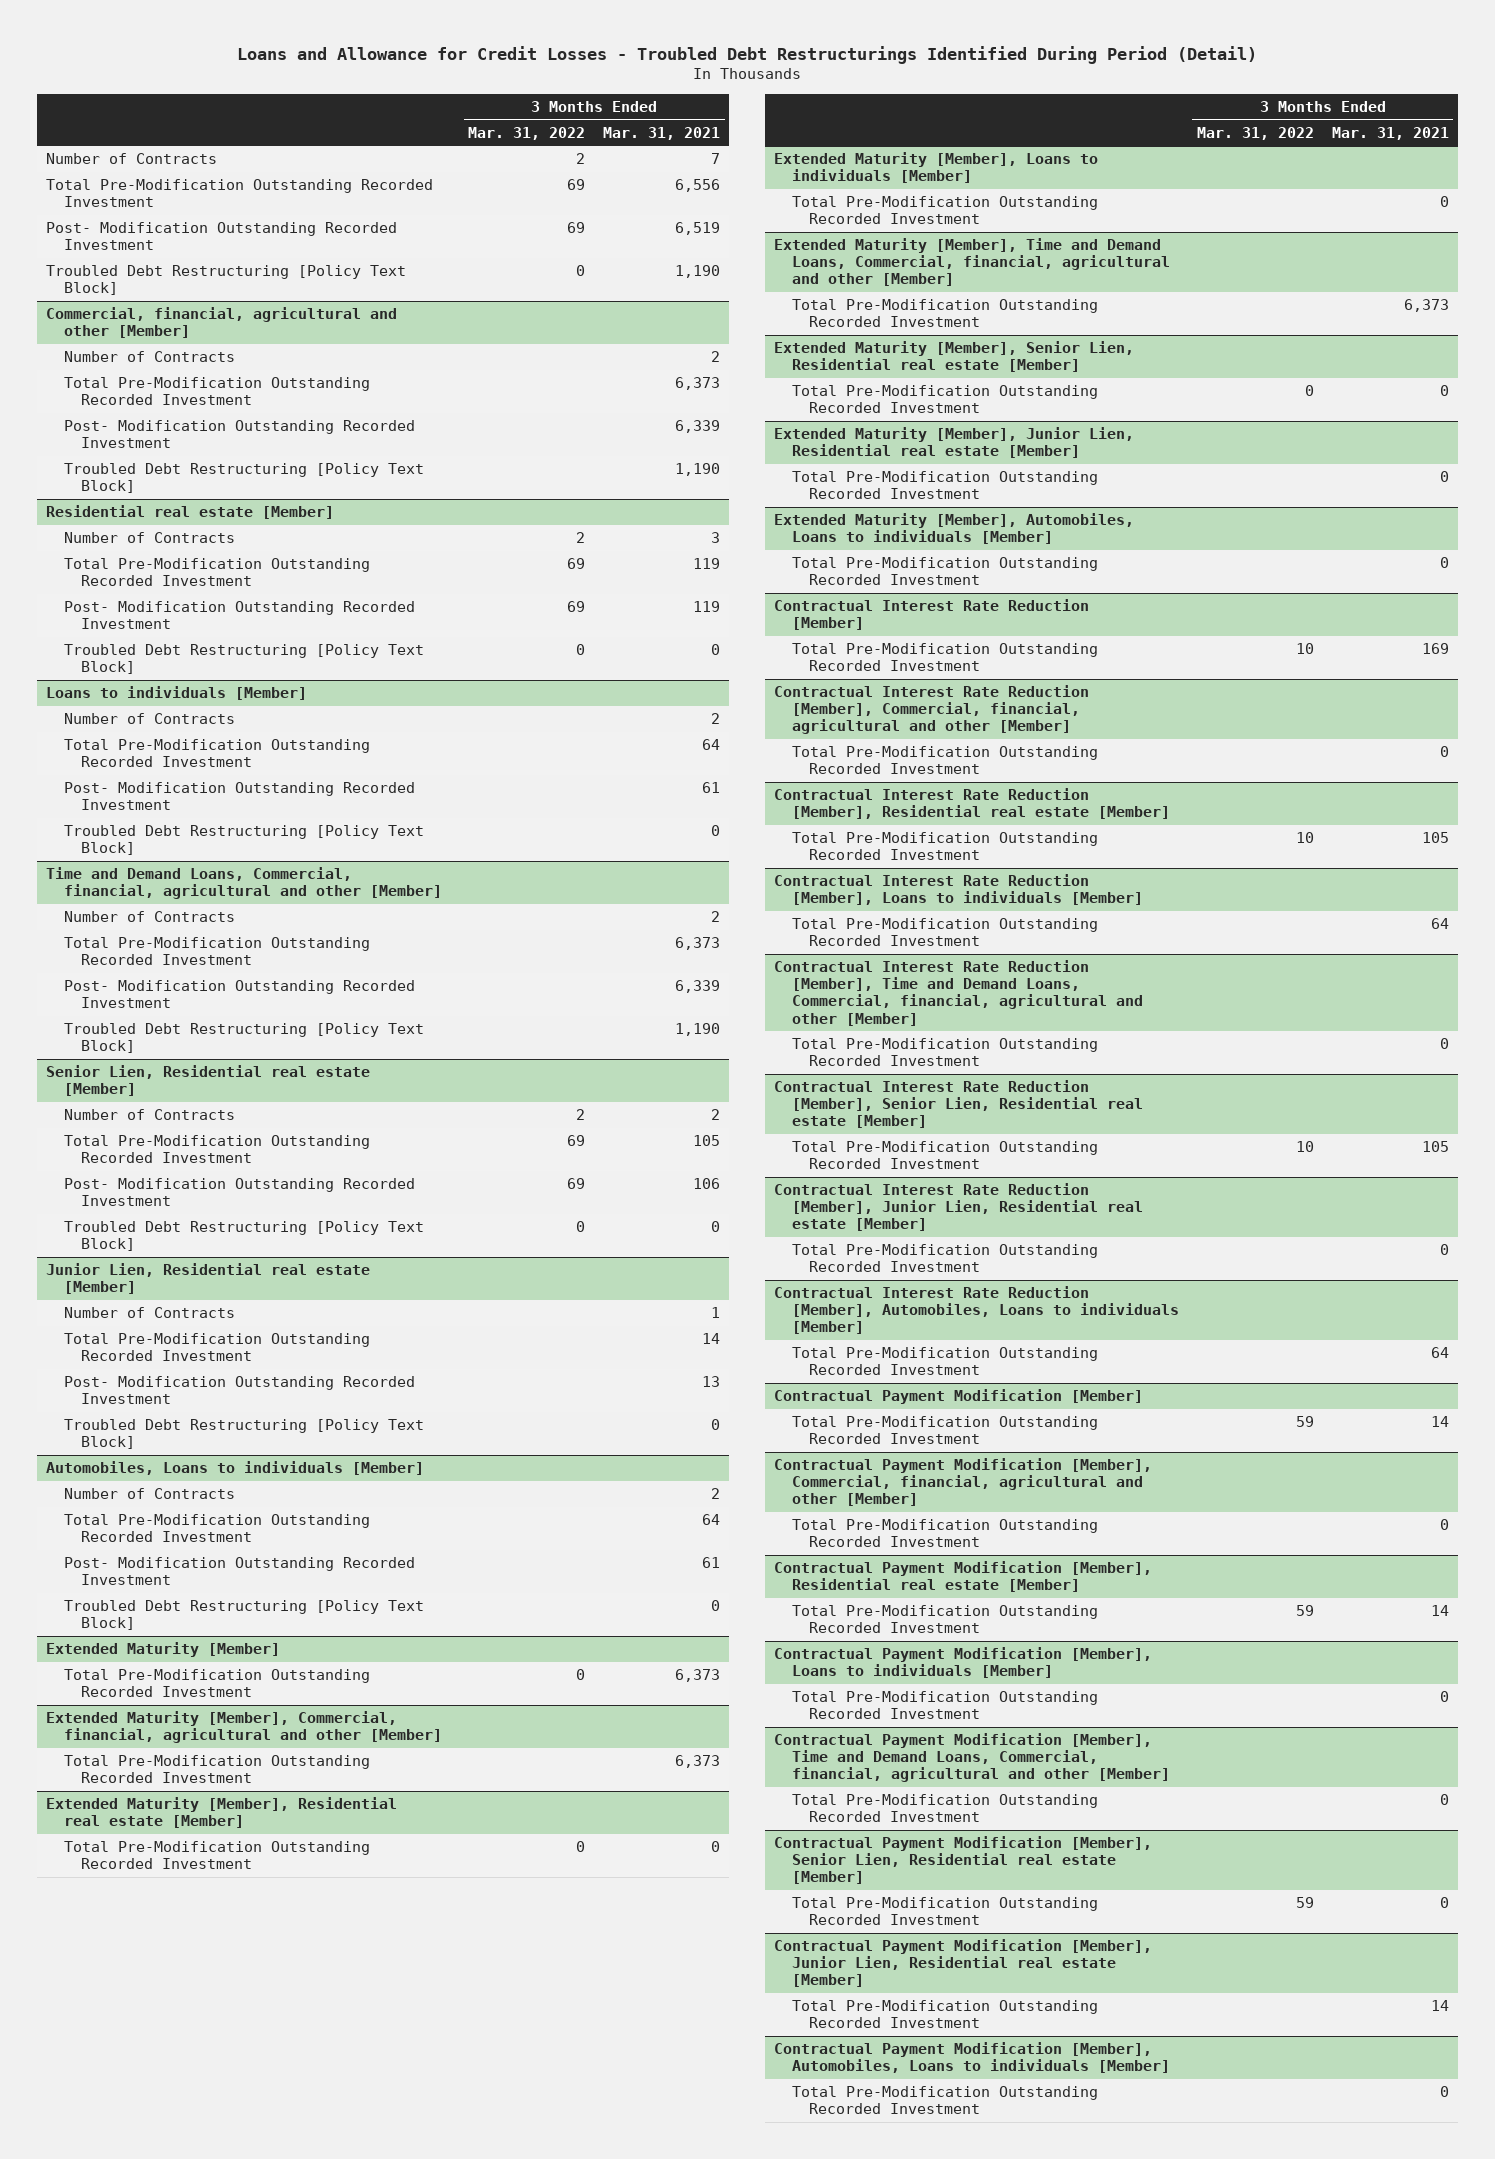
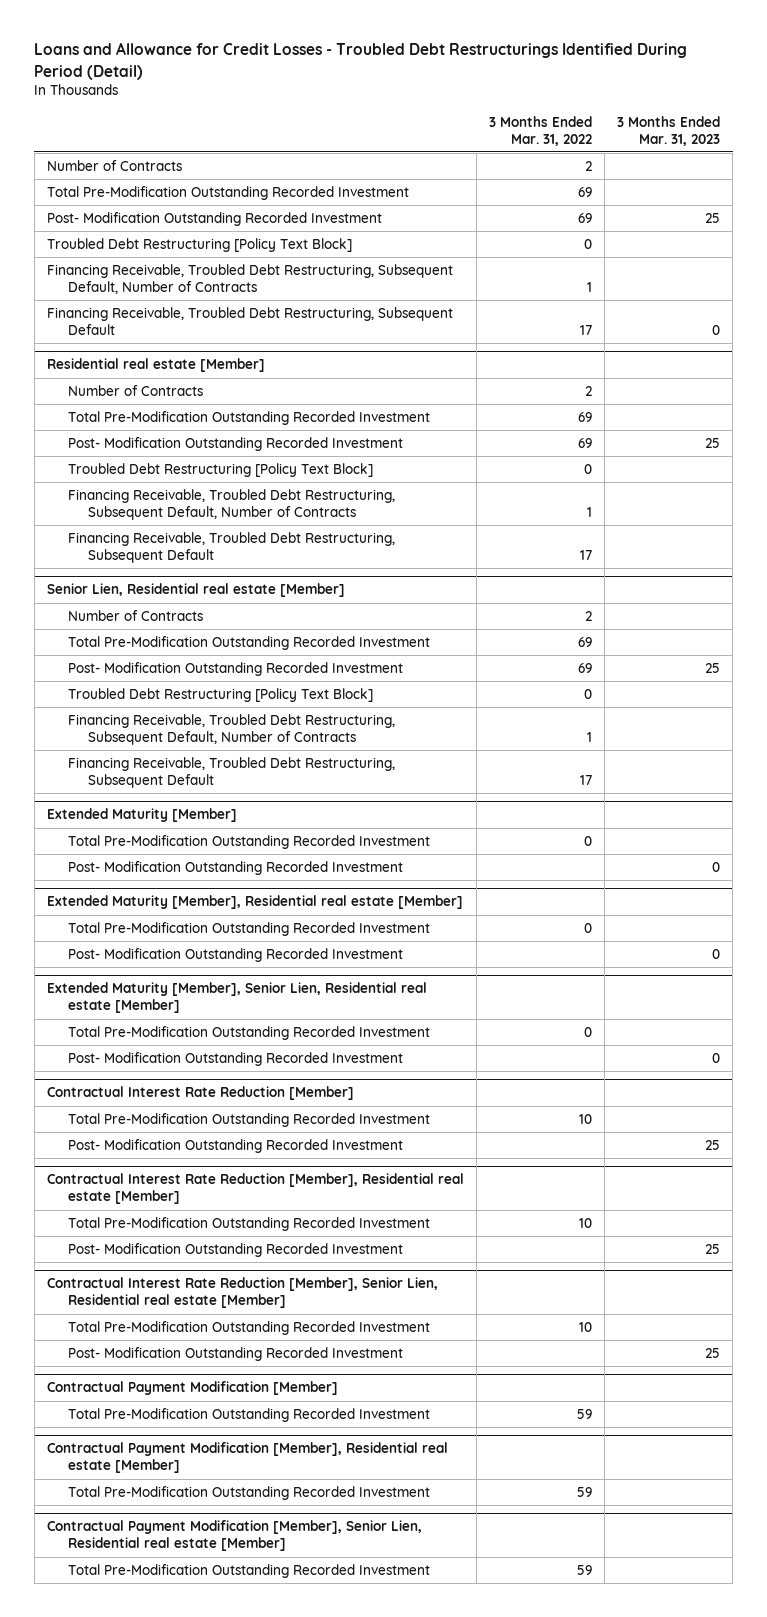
[603,126,721,140] Mar. 31, 2021 -> none
none -> [617,115,721,146] 3 Months Ended Mar. 31, 2023
[46,307,398,339] Commercial, financial, agricultural and other [Member] -> none
[63,351,235,363] Number of Contracts -> none
[63,377,370,406] Total Pre-Modification Outstanding Recorded Investment -> none
[63,420,415,449] Post- Modification Outstanding Recorded Investment -> none
[63,463,424,494] Troubled Debt Restructuring [Policy Text Block] -> none
none -> [46,264,453,294] Financing Receivable, Troubled Debt Restructuring, Subsequent Default, Number of Contracts
none -> [46,307,453,335] Financing Receivable, Troubled Debt Restructuring, Subsequent Default
[46,686,308,701] Loans to individuals [Member] -> none
[63,713,235,725] Number of Contracts -> none
[63,739,370,768] Total Pre-Modification Outstanding Recorded Investment -> none
[63,782,415,811] Post- Modification Outstanding Recorded Investment -> none
[63,825,424,856] Troubled Debt Restructuring [Policy Text Block] -> none
[46,867,442,900] Time and Demand Loans, Commercial, financial, agricultural and other [Member] -> none
[63,911,235,923] Number of Contracts -> none
[63,937,370,966] Total Pre-Modification Outstanding Recorded Investment -> none
[63,980,415,1009] Post- Modification Outstanding Recorded Investment -> none
[63,1023,424,1054] Troubled Debt Restructuring [Policy Text Block] -> none
none -> [67,489,395,520] Financing Receivable, Troubled Debt Restructuring, Subsequent Default, Number of Contracts
none -> [67,532,395,563] Financing Receivable, Troubled Debt Restructuring, Subsequent Default
[46,1263,371,1295] Junior Lien, Residential real estate [Member] -> none
[63,1307,235,1319] Number of Contracts -> none
[63,1333,370,1362] Total Pre-Modification Outstanding Recorded Investment -> none
[63,1376,415,1405] Post- Modification Outstanding Recorded Investment -> none
[63,1419,424,1450] Troubled Debt Restructuring [Policy Text Block] -> none
[46,1461,425,1476] Automobiles, Loans to individuals [Member] -> none
[63,1488,235,1500] Number of Contracts -> none
[63,1514,370,1543] Total Pre-Modification Outstanding Recorded Investment -> none
[63,1557,415,1586] Post- Modification Outstanding Recorded Investment -> none
[63,1600,424,1631] Troubled Debt Restructuring [Policy Text Block] -> none
none -> [67,714,395,745] Financing Receivable, Troubled Debt Restructuring, Subsequent Default, Number of Contracts
none -> [67,757,395,788] Financing Receivable, Troubled Debt Restructuring, Subsequent Default
[46,1711,442,1744] Extended Maturity [Member], Commercial, financial, agricultural and other [Member] -> none
[63,1755,370,1784] Total Pre-Modification Outstanding Recorded Investment -> none
none -> [67,861,403,876] Post- Modification Outstanding Recorded Investment
[774,152,1099,184] Extended Maturity [Member], Loans to individuals [Member] -> none
[791,196,1098,225] Total Pre-Modification Outstanding Recorded Investment -> none
[774,238,1170,287] Extended Maturity [Member], Time and Demand Loans, Commercial, financial, agricultural and other [Member] -> none
[791,299,1098,328] Total Pre-Modification Outstanding Recorded Investment -> none
none -> [67,948,403,963] Post- Modification Outstanding Recorded Investment
[774,427,1135,459] Extended Maturity [Member], Junior Lien, Residential real estate [Member] -> none
[791,471,1098,500] Total Pre-Modification Outstanding Recorded Investment -> none
[774,513,1135,545] Extended Maturity [Member], Automobiles, Loans to individuals [Member] -> none
[791,557,1098,586] Total Pre-Modification Outstanding Recorded Investment -> none
none -> [67,1052,403,1067] Post- Modification Outstanding Recorded Investment
[774,685,1090,735] Contractual Interest Rate Reduction [Member], Commercial, financial, agricultural and other [Member] -> none
[791,746,1098,775] Total Pre-Modification Outstanding Recorded Investment -> none
none -> [67,1139,403,1154] Post- Modification Outstanding Recorded Investment
[774,874,1143,906] Contractual Interest Rate Reduction [Member], Loans to individuals [Member] -> none
[791,918,1098,947] Total Pre-Modification Outstanding Recorded Investment -> none
[774,960,1143,1026] Contractual Interest Rate Reduction [Member], Time and Demand Loans, Commercial, financial, agricultural and other [Member] -> none
[791,1038,1098,1067] Total Pre-Modification Outstanding Recorded Investment -> none
none -> [67,1243,403,1258] Post- Modification Outstanding Recorded Investment
[774,1183,1143,1232] Contractual Interest Rate Reduction [Member], Junior Lien, Residential real estate [Member] -> none
[791,1244,1098,1273] Total Pre-Modification Outstanding Recorded Investment -> none
[774,1286,1179,1335] Contractual Interest Rate Reduction [Member], Automobiles, Loans to individuals [Member] -> none
[791,1347,1098,1376] Total Pre-Modification Outstanding Recorded Investment -> none
none -> [67,1347,403,1362] Post- Modification Outstanding Recorded Investment
[774,1458,1153,1507] Contractual Payment Modification [Member], Commercial, financial, agricultural and other [Member] -> none
[791,1519,1098,1548] Total Pre-Modification Outstanding Recorded Investment -> none
[774,1647,1153,1679] Contractual Payment Modification [Member], Loans to individuals [Member] -> none
[791,1691,1098,1720] Total Pre-Modification Outstanding Recorded Investment -> none
[774,1733,1170,1783] Contractual Payment Modification [Member], Time and Demand Loans, Commercial, financial, agricultural and other [Member] -> none
[791,1794,1098,1823] Total Pre-Modification Outstanding Recorded Investment -> none
[774,1939,1153,1988] Contractual Payment Modification [Member], Junior Lien, Residential real estate [Member] -> none
[791,2000,1098,2029] Total Pre-Modification Outstanding Recorded Investment -> none
[774,2042,1170,2074] Contractual Payment Modification [Member], Automobiles, Loans to individuals [Member] -> none
[791,2086,1098,2115] Total Pre-Modification Outstanding Recorded Investment -> none

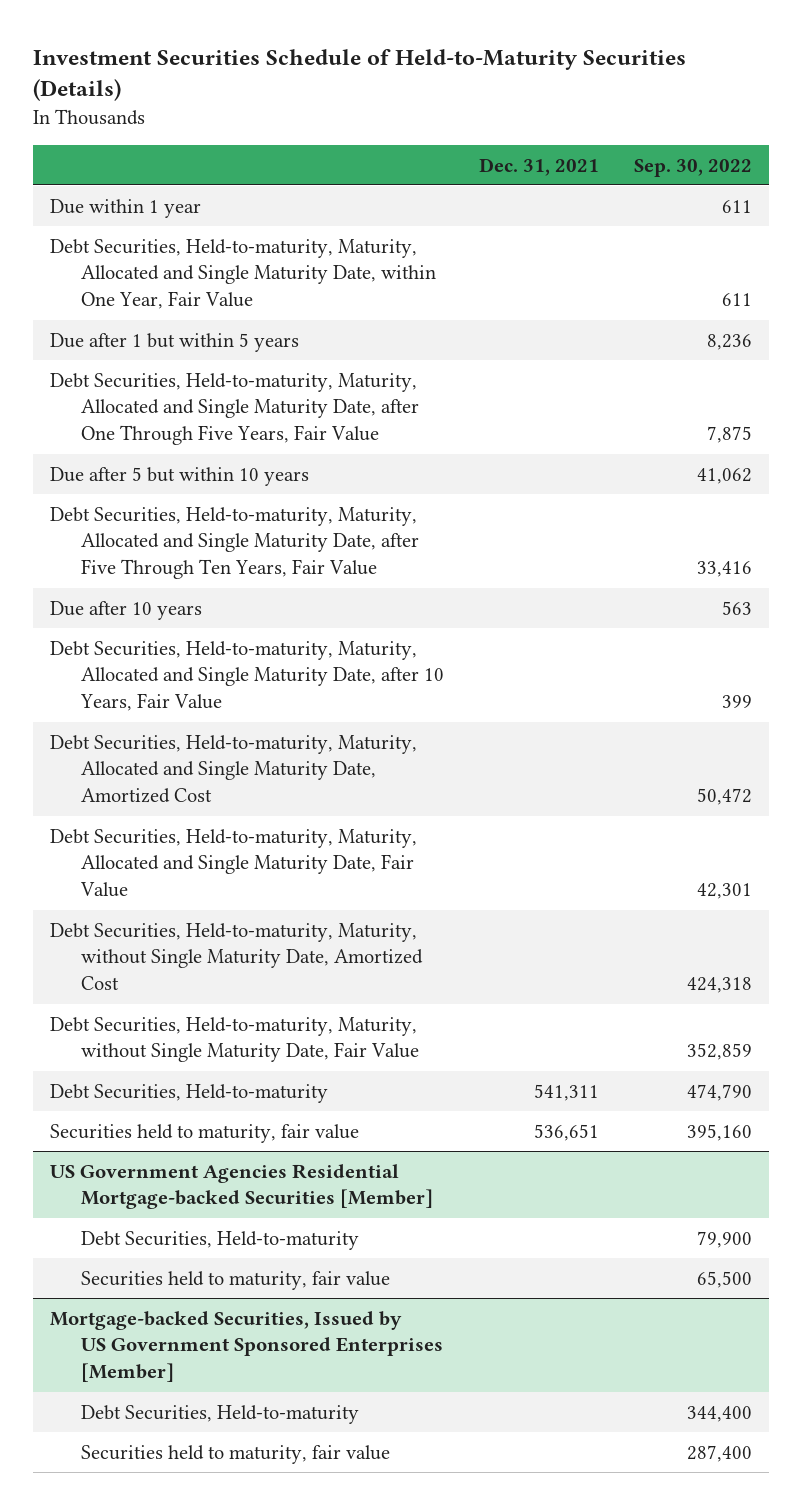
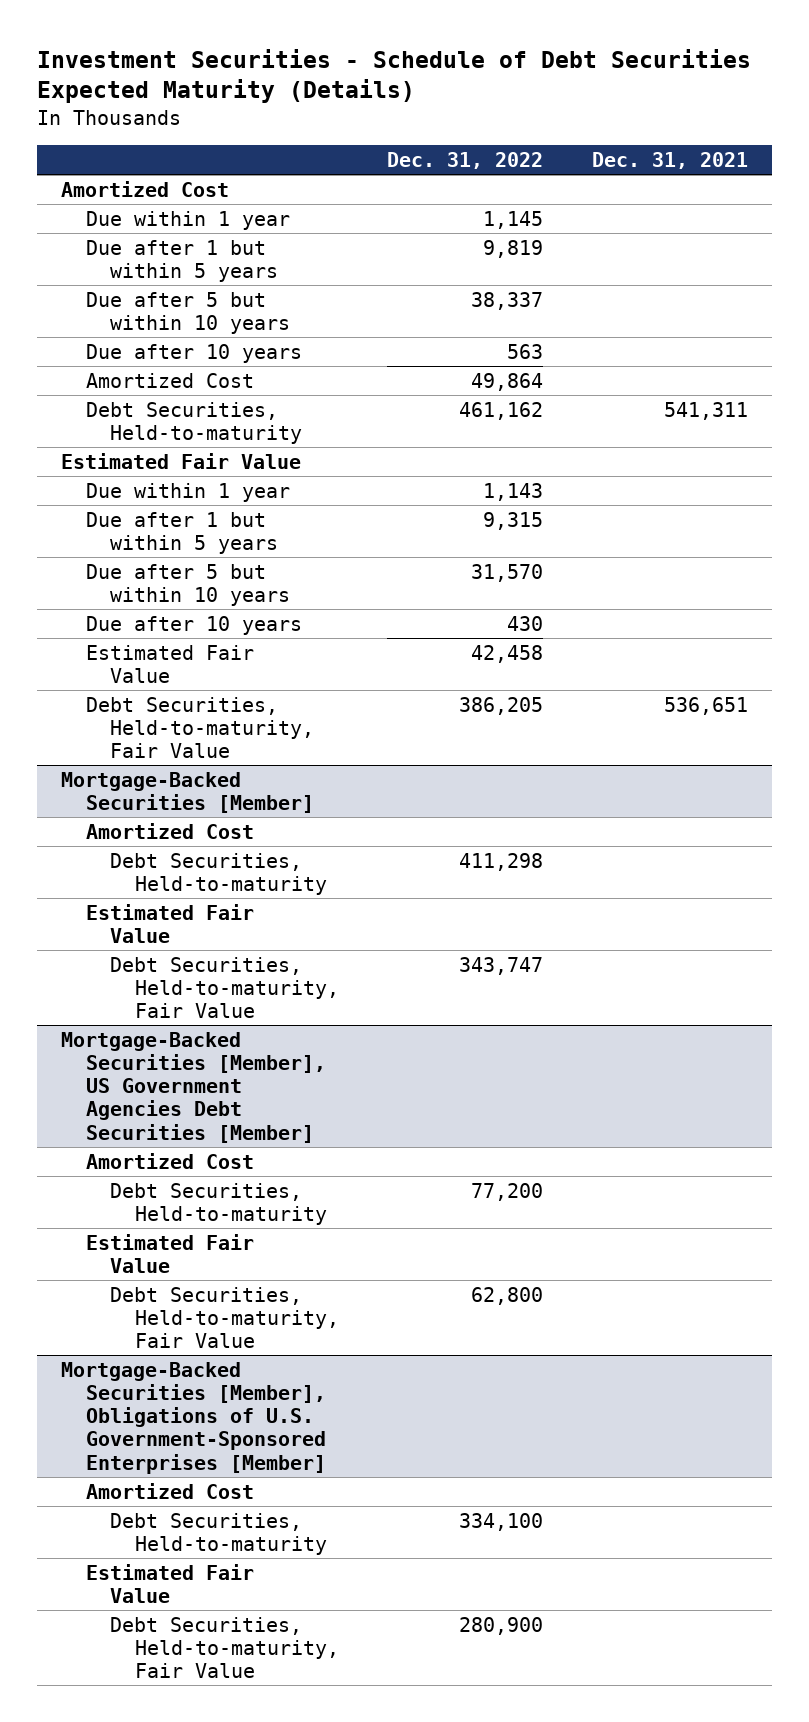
[32,48,686,102] Investment Securities Schedule of Held-to-Maturity Securities (Details) -> [36,48,751,104] Investment Securities - Schedule of Debt Securities Expected Maturity (Details)
[633,158,752,177] Sep. 30, 2022 -> none
none -> [387,151,544,169] Dec. 31, 2022
none -> [61,180,230,197] Amortized Cost
[50,238,436,310] Debt Securities, Held-to-maturity, Maturity, Allocated and Single Maturity Date, within One Year, Fair Value -> none
[50,372,419,446] Debt Securities, Held-to-maturity, Maturity, Allocated and Single Maturity Date, after One Through Five Years, Fair Value -> none
[50,506,419,580] Debt Securities, Held-to-maturity, Maturity, Allocated and Single Maturity Date, after Five Through Ten Years, Fair Value -> none
[50,640,444,712] Debt Securities, Held-to-maturity, Maturity, Allocated and Single Maturity Date, after 10 Years, Fair Value -> none
[50,828,418,898] Debt Securities, Held-to-maturity, Maturity, Allocated and Single Maturity Date, Fair Value -> none
[50,922,423,991] Debt Securities, Held-to-maturity, Maturity, without Single Maturity Date, Amortized Cost -> none
[50,1016,419,1063] Debt Securities, Held-to-maturity, Maturity, without Single Maturity Date, Fair Value -> none
[50,734,418,804] Debt Securities, Held-to-maturity, Maturity, Allocated and Single Maturity Date, Amortized Cost -> [85,372,254,388] Amortized Cost
none -> [61,452,302,469] Estimated Fair Value
none -> [85,482,290,502] Due within 1 year
none -> [85,511,279,554] Due after 1 but within 5 years
none -> [85,563,291,606] Due after 5 but within 10 years
none -> [85,615,302,635] Due after 10 years
none -> [85,644,254,683] Estimated Fair Value
[50,1123,360,1143] Securities held to maturity, fair value -> [85,696,315,759] Debt Securities, Held-to-maturity, Fair Value
none -> [61,771,314,813] Mortgage-Backed Securities [Member]
none -> [85,822,254,839] Amortized Cost
none -> [110,852,327,895] Debt Securities, Held-to-maturity
none -> [85,903,254,943] Estimated Fair Value
none -> [110,956,339,1019] Debt Securities, Held-to-maturity, Fair Value
[50,1163,433,1210] US Government Agencies Residential Mortgage-backed Securities [Member] -> [61,1031,326,1143] Mortgage-Backed Securities [Member], US Government Agencies Debt Securities [Member]
none -> [85,1152,254,1169] Amortized Cost
none -> [85,1233,254,1273] Estimated Fair Value
[80,1270,390,1290] Securities held to maturity, fair value -> [110,1286,339,1349] Debt Securities, Held-to-maturity, Fair Value
[50,1310,443,1383] Mortgage-backed Securities, Issued by US Government Sponsored Enterprises [Member] -> [61,1361,326,1474] Mortgage-Backed Securities [Member], Obligations of U.S. Government-Sponsored Enterprises [Member]
none -> [85,1482,254,1499] Amortized Cost
none -> [85,1563,254,1603] Estimated Fair Value
[80,1444,390,1464] Securities held to maturity, fair value -> [110,1616,339,1679] Debt Securities, Held-to-maturity, Fair Value

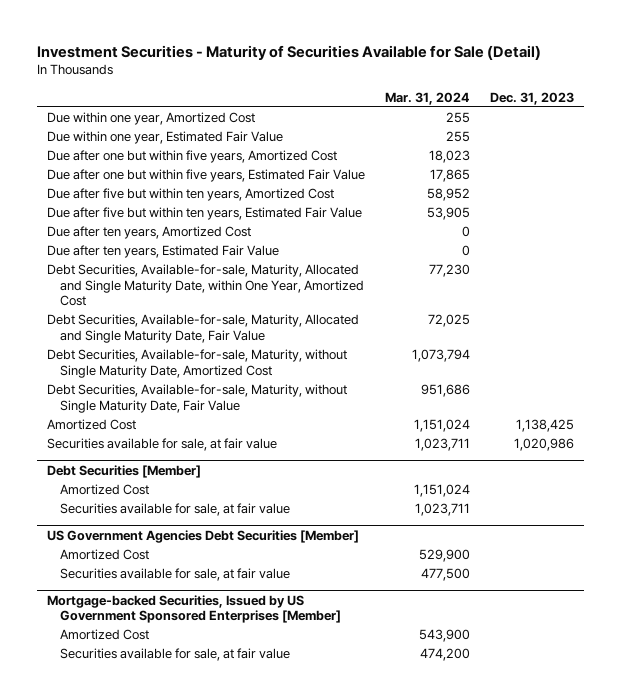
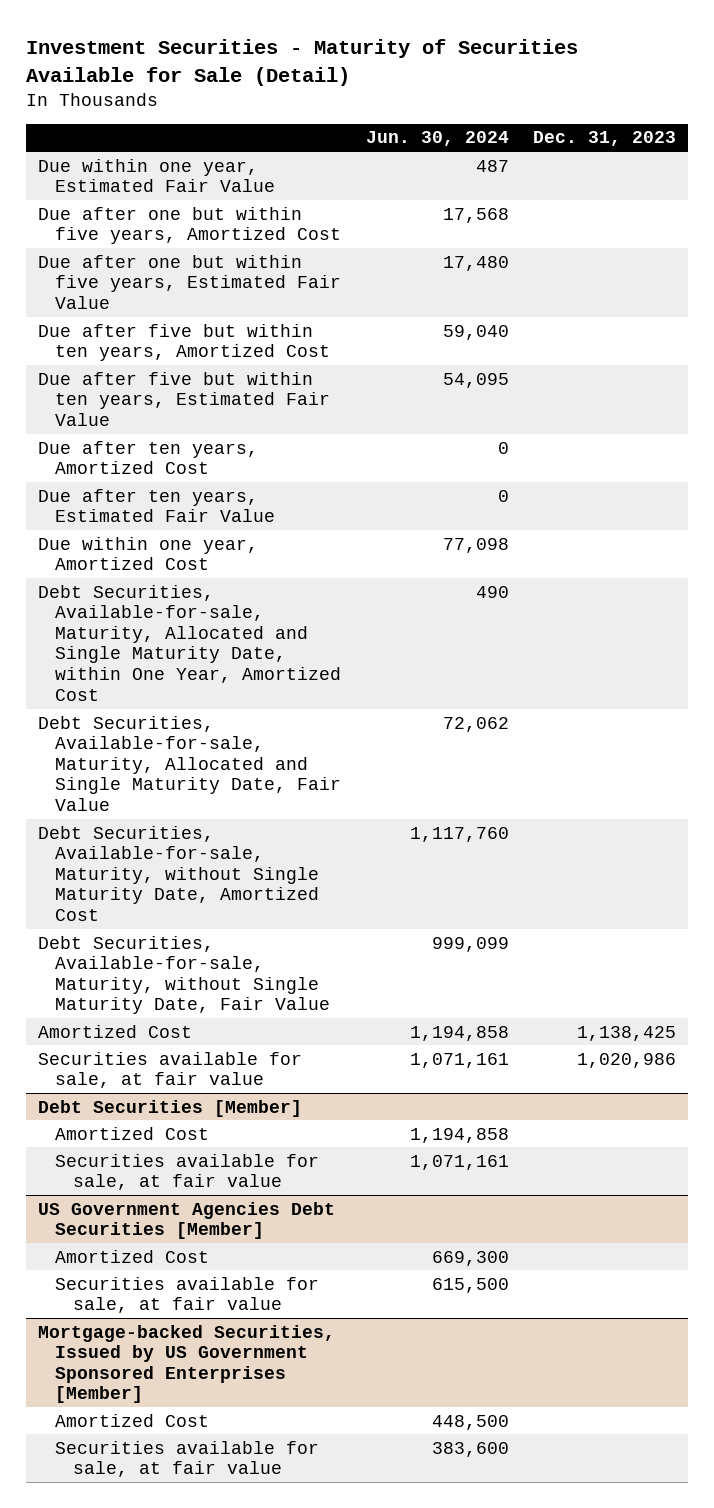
[384,91,470,105] Mar. 31, 2024 -> none
none -> [365,131,509,147] Jun. 30, 2024
[46,112,255,126] Due within one year, Amortized Cost -> [38,536,259,571] Due within one year, Amortized Cost

